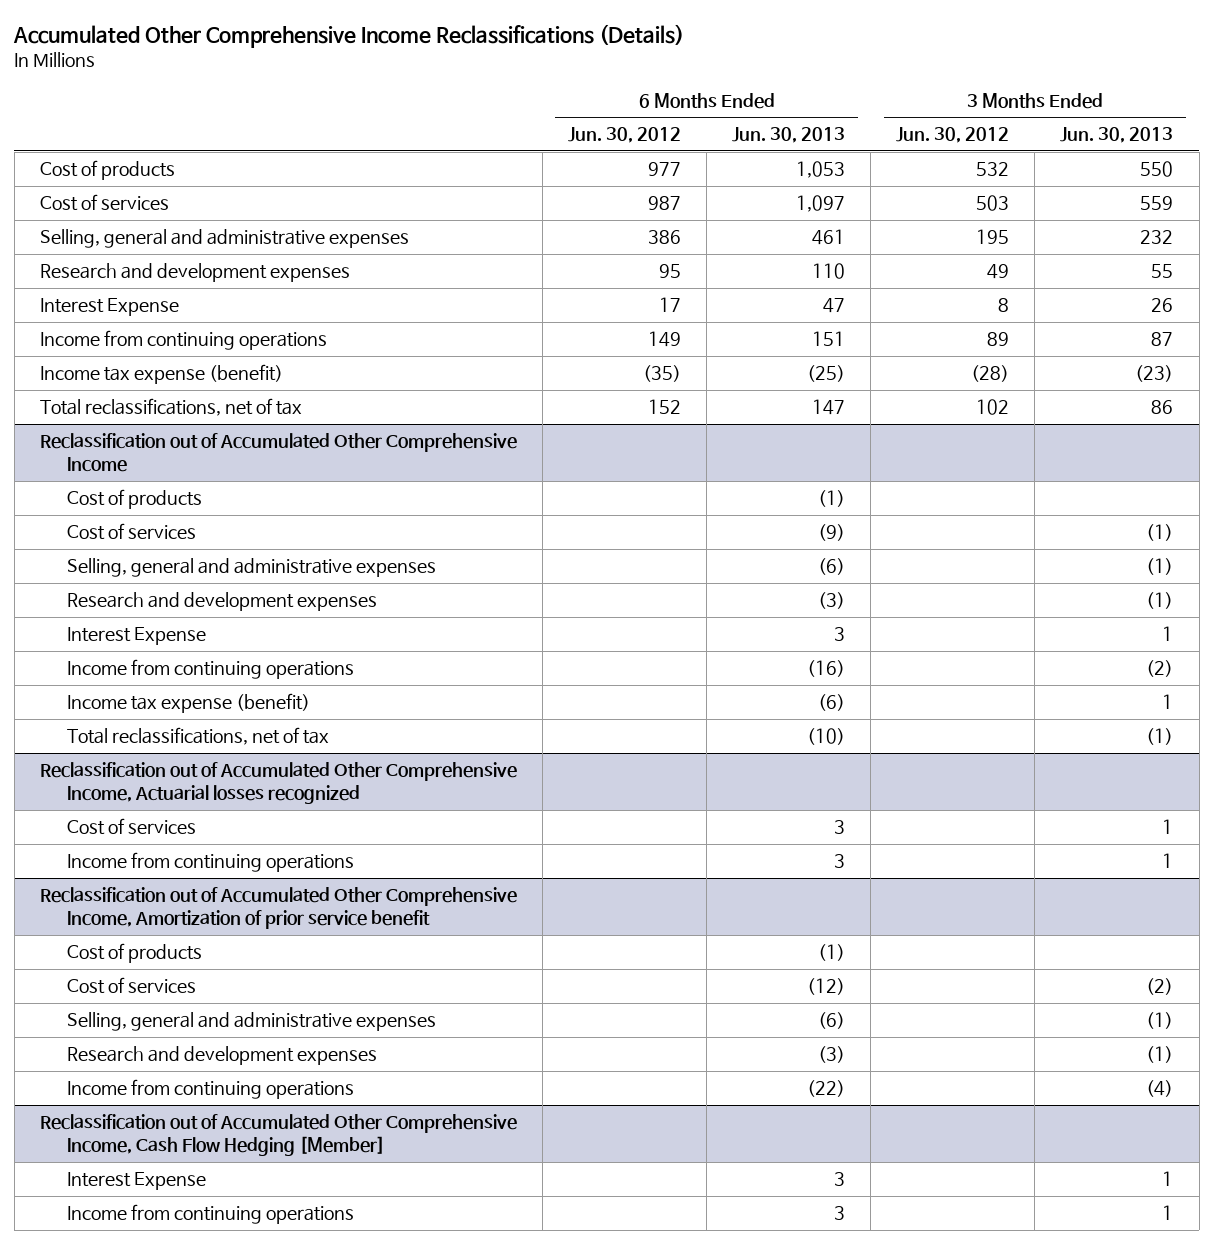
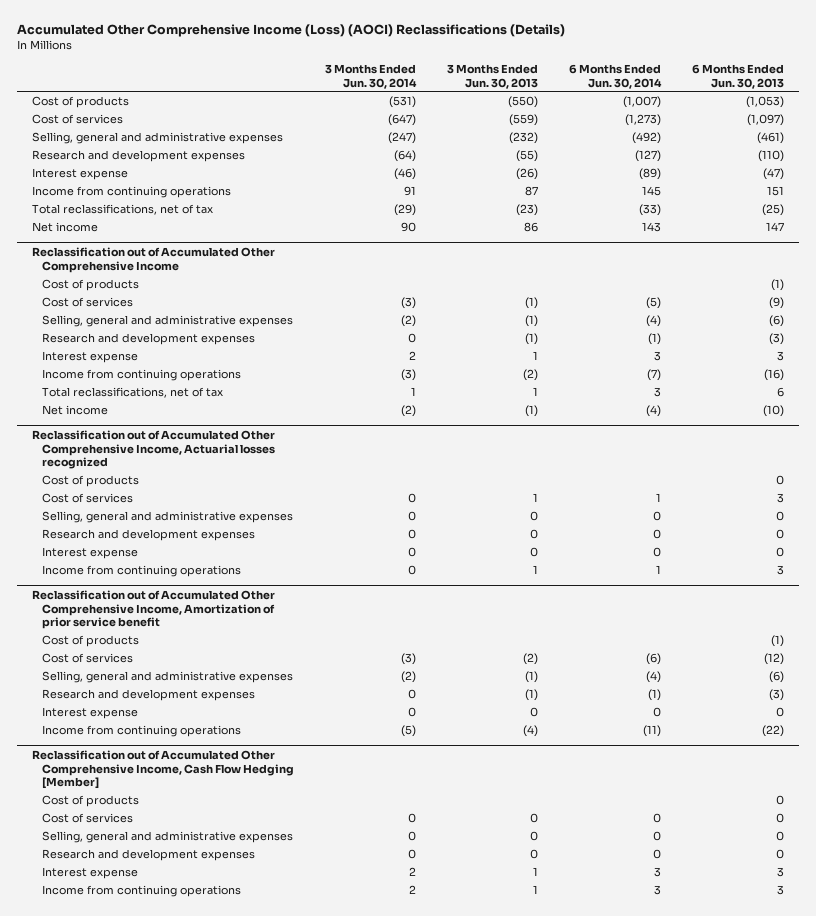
[13,23,685,48] Accumulated Other Comprehensive Income Reclassifications (Details) -> [16,24,565,38] Accumulated Other Comprehensive Income (Loss) (AOCI) Reclassifications (Details)
[568,127,682,144] Jun. 30, 2012 -> none
[896,127,1010,144] Jun. 30, 2012 -> none
none -> [325,63,418,89] 3 Months Ended Jun. 30, 2014
none -> [569,63,663,89] 6 Months Ended Jun. 30, 2014
[796,161,846,179] 1,053 -> [745,95,784,108] (1,053)
[1140,161,1174,178] 550 -> [508,95,539,108] (550)
[796,195,846,213] 1,097 -> [746,113,784,126] (1,097)
[1140,196,1174,211] 559 -> [509,113,539,126] (559)
[812,229,846,246] 461 -> [756,131,784,144] (461)
[1140,230,1174,245] 232 -> [509,131,539,144] (232)
[812,263,846,280] 110 -> [757,149,784,162] (110)
[1151,264,1174,279] 55 -> [516,149,539,162] (55)
[40,298,180,317] Interest Expense -> [32,167,129,180] Interest expense
[823,298,846,314] 47 -> [762,167,784,180] (47)
[1151,298,1174,313] 26 -> [516,167,539,180] (26)
[40,364,284,385] Income tax expense (benefit) -> [32,203,214,215] Total reclassifications, net of tax
[40,398,303,417] Total reclassifications, net of tax -> [32,221,99,232] Net income
[66,627,206,646] Interest Expense -> [42,350,139,363] Interest expense
[66,693,310,714] Income tax expense (benefit) -> none
none -> [42,386,224,398] Total reclassifications, net of tax
[66,727,329,746] Total reclassifications, net of tax -> [42,404,109,415] Net income
none -> [42,474,140,487] Cost of products
none -> [42,510,294,523] Selling, general and administrative expenses
none -> [42,528,256,541] Research and development expenses
none -> [42,546,139,559] Interest expense
none -> [42,706,139,719] Interest expense
none -> [42,794,140,807] Cost of products
none -> [42,812,134,823] Cost of services
none -> [42,830,294,843] Selling, general and administrative expenses
none -> [42,848,256,861] Research and development expenses
[66,1172,206,1191] Interest Expense -> [42,866,139,879] Interest expense

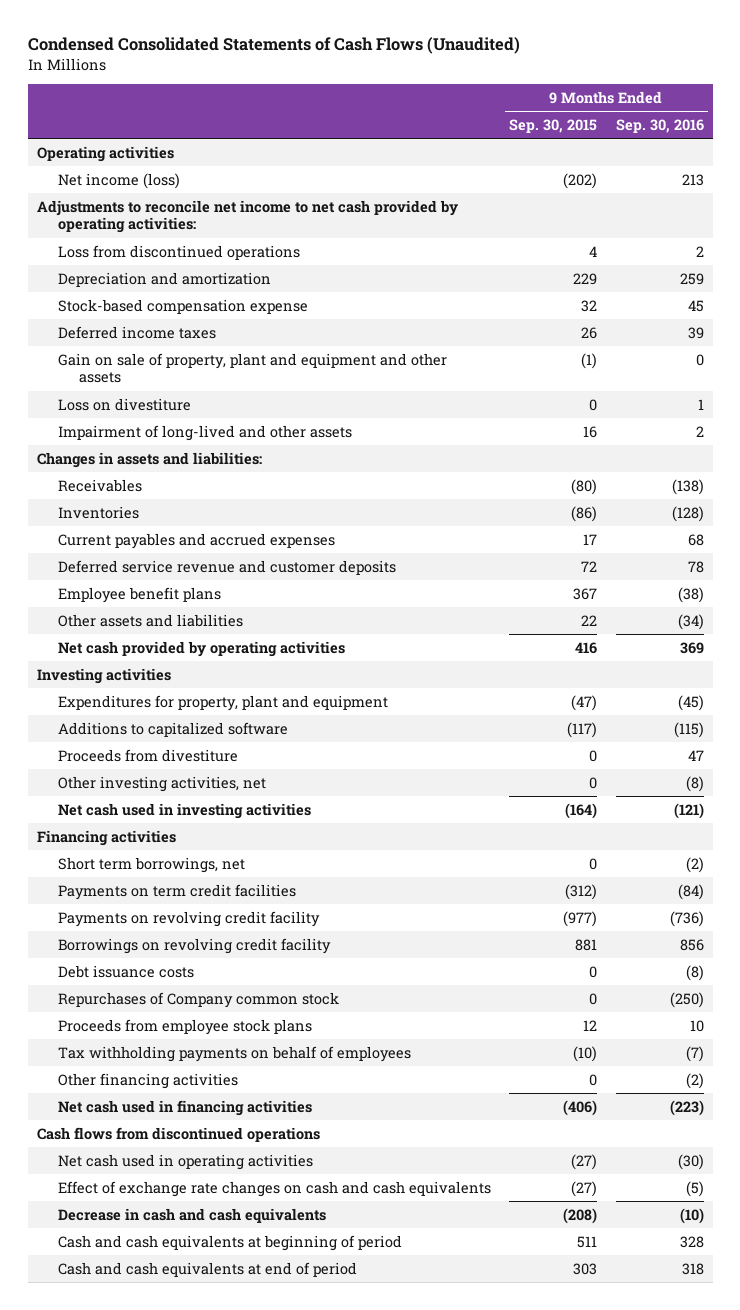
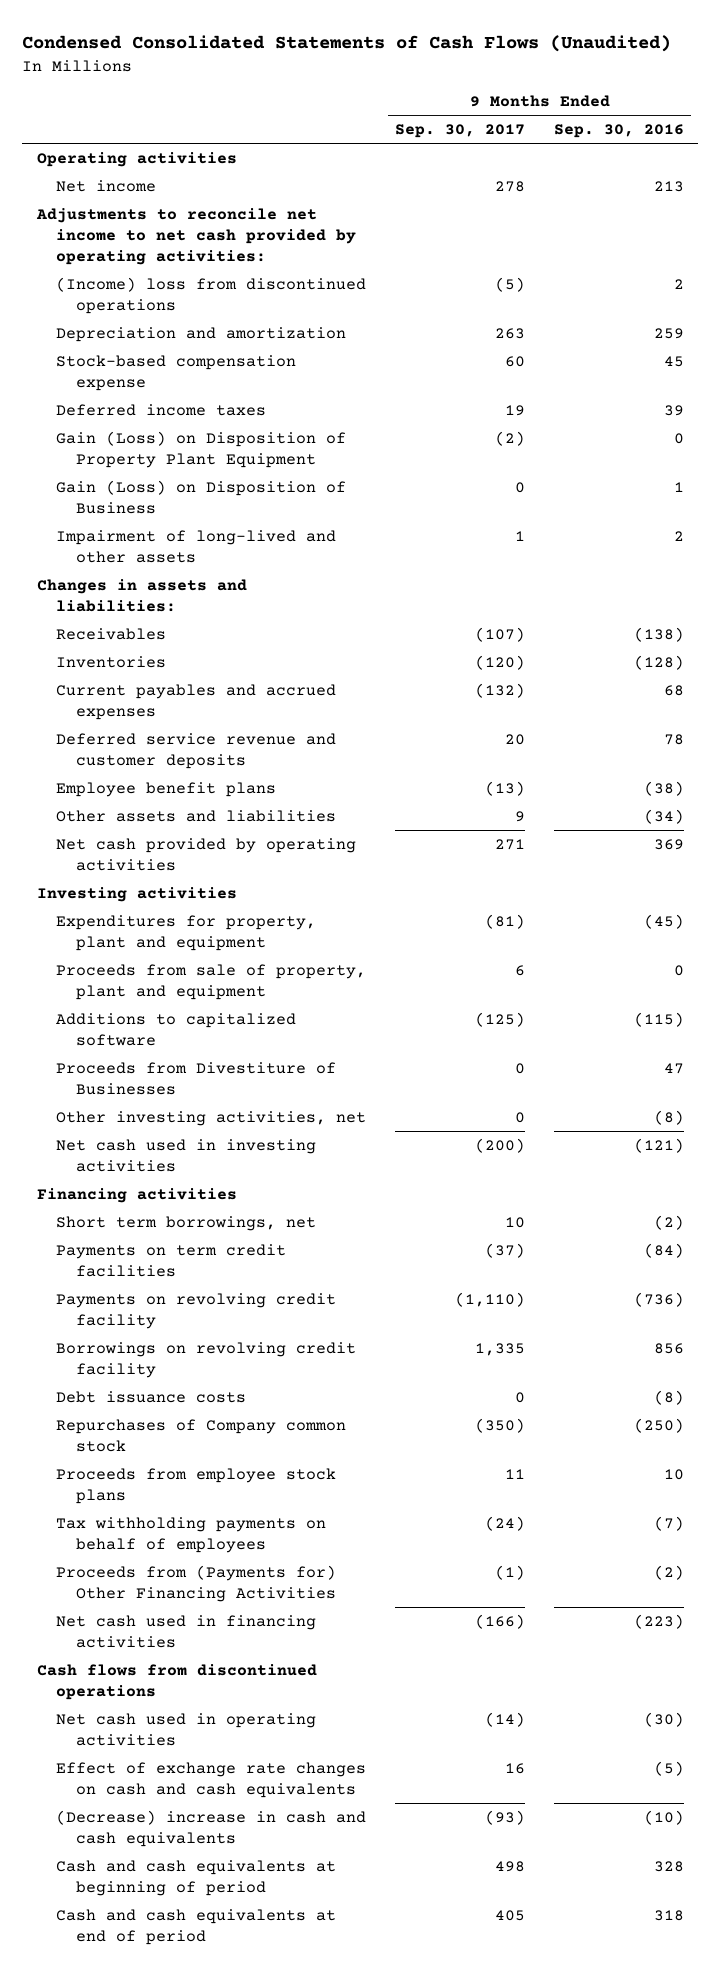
[509,118,598,133] Sep. 30, 2015 -> none
none -> [395,124,526,139] Sep. 30, 2017
[58,172,181,189] Net income (loss) -> [56,179,157,192] Net income
[58,244,301,260] Loss from discontinued operations -> [56,276,367,314] (Income) loss from discontinued operations
[58,352,448,384] Gain on sale of property, plant and equipment and other assets -> [56,430,347,468] Gain (Loss) on Disposition of Property Plant Equipment
[58,397,192,411] Loss on divestiture -> [56,479,347,514] Gain (Loss) on Disposition of Business
none -> [56,963,367,1000] Proceeds from sale of property, plant and equipment
[58,748,239,762] Proceeds from divestiture -> [56,1061,337,1095] Proceeds from Divestiture of Businesses
[58,1072,239,1089] Other financing activities -> [56,1564,337,1602] Proceeds from (Payments for) Other Financing Activities
[58,1207,327,1223] Decrease in cash and cash equivalents -> [56,1809,367,1847] (Decrease) increase in cash and cash equivalents

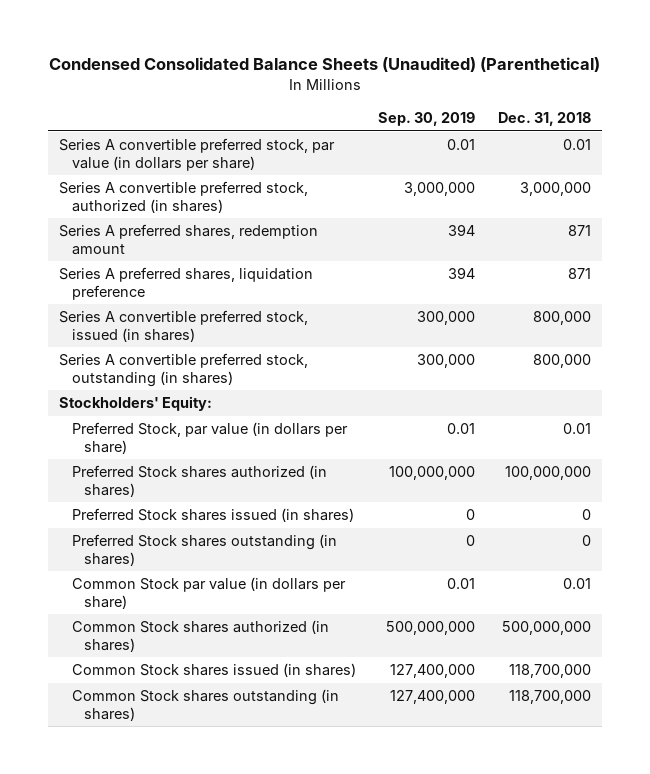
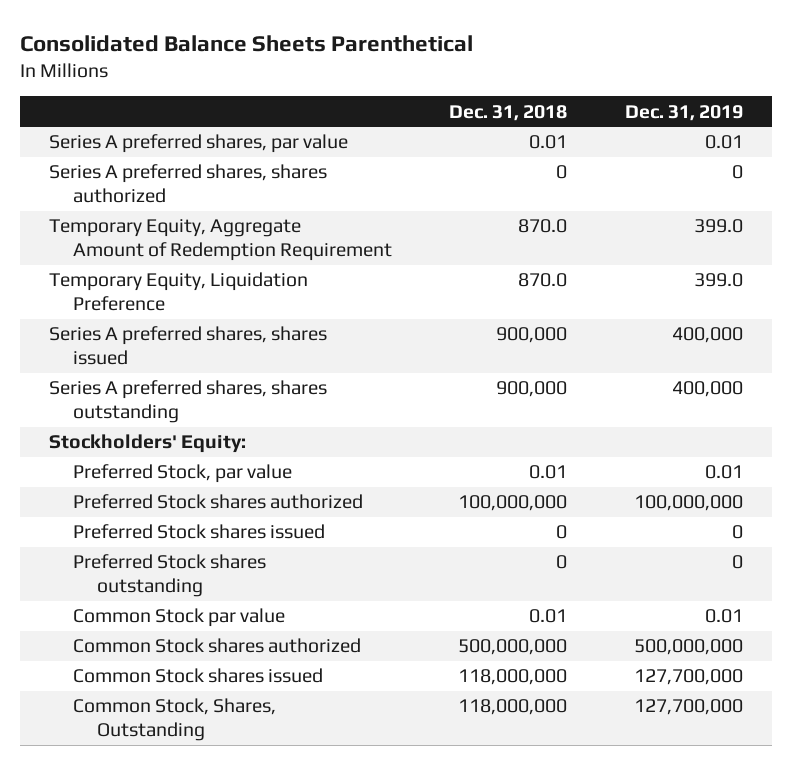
[48,57,600,73] Condensed Consolidated Balance Sheets (Unaudited) (Parenthetical) -> [20,34,474,52] Consolidated Balance Sheets Parenthetical
[378,111,476,126] Sep. 30, 2019 -> none
none -> [624,104,743,121] Dec. 31, 2019
[58,224,318,255] Series A preferred shares, redemption amount -> none
[58,138,335,171] Series A convertible preferred stock, par value (in dollars per share) -> [49,134,349,154] Series A preferred shares, par value
[58,181,308,213] Series A convertible preferred stock, authorized (in shares) -> [49,164,328,204] Series A preferred shares, shares authorized
[519,182,591,197] 3,000,000 -> [556,165,568,180] 0
none -> [49,219,392,262] Temporary Equity, Aggregate Amount of Redemption Requirement
[58,267,313,300] Series A preferred shares, liquidation preference -> [49,272,309,312] Temporary Equity, Liquidation Preference
[567,268,591,280] 871 -> [518,273,568,288] 870.0
[58,310,308,342] Series A convertible preferred stock, issued (in shares) -> [49,326,328,366] Series A preferred shares, shares issued
[532,311,591,326] 800,000 -> [496,327,568,344] 900,000
[58,353,308,387] Series A convertible preferred stock, outstanding (in shares) -> [49,380,328,424] Series A preferred shares, shares outstanding
[532,354,591,369] 800,000 -> [496,381,568,398] 900,000
[71,422,348,454] Preferred Stock, par value (in dollars per share) -> [72,464,292,484] Preferred Stock, par value
[71,465,327,497] Preferred Stock shares authorized (in shares) -> [72,494,363,510] Preferred Stock shares authorized
[71,508,354,523] Preferred Stock shares issued (in shares) -> [72,524,325,540] Preferred Stock shares issued
[71,534,337,566] Preferred Stock shares outstanding (in shares) -> [72,554,266,598] Preferred Stock shares outstanding
[71,577,346,609] Common Stock par value (in dollars per share) -> [72,608,285,628] Common Stock par value
[71,620,329,652] Common Stock shares authorized (in shares) -> [72,638,361,654] Common Stock shares authorized
[71,663,356,678] Common Stock shares issued (in shares) -> [72,668,323,684] Common Stock shares issued
[508,664,591,679] 118,700,000 -> [458,669,568,686] 118,000,000
[71,689,339,721] Common Stock shares outstanding (in shares) -> [72,698,276,742] Common Stock, Shares, Outstanding
[508,690,591,705] 118,700,000 -> [458,699,568,716] 118,000,000

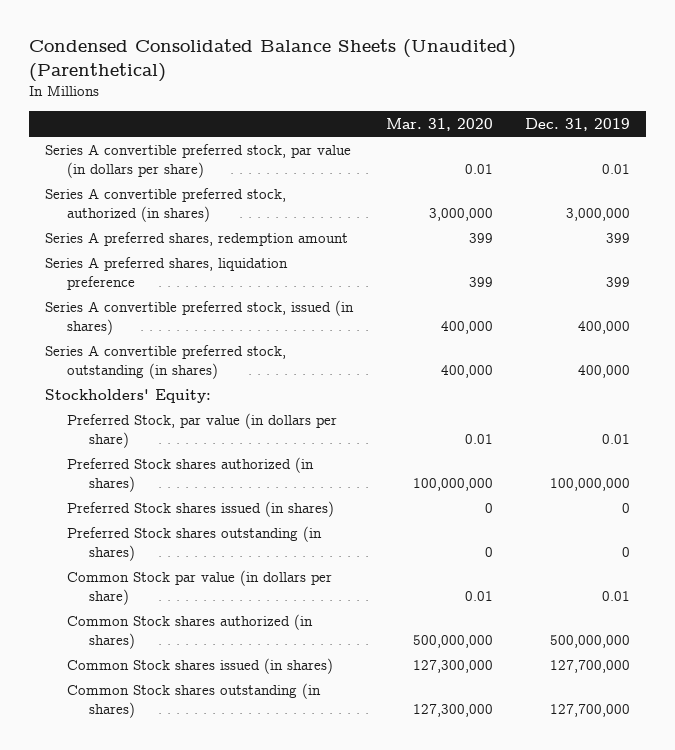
[20,34,474,52] Consolidated Balance Sheets Parenthetical -> [28,39,516,82] Condensed Consolidated Balance Sheets (Unaudited) (Parenthetical)
[449,104,568,121] Dec. 31, 2018 -> none
none -> [385,118,493,132] Mar. 31, 2020
[49,219,392,262] Temporary Equity, Aggregate Amount of Redemption Requirement -> none
[49,134,349,154] Series A preferred shares, par value -> [45,143,352,179] Series A convertible preferred stock, par value (in dollars per share)
[49,164,328,204] Series A preferred shares, shares authorized -> [45,187,287,223] Series A convertible preferred stock, authorized (in shares)
[731,165,743,180] 0 -> [565,208,630,222] 3,000,000
none -> [45,231,349,246] Series A preferred shares, redemption amount
[49,272,309,312] Temporary Equity, Liquidation Preference -> [45,256,289,291] Series A preferred shares, liquidation preference
[693,273,743,288] 399.0 -> [605,277,630,288] 399
[49,326,328,366] Series A preferred shares, shares issued -> [45,299,355,336] Series A convertible preferred stock, issued (in shares)
[49,380,328,424] Series A preferred shares, shares outstanding -> [45,344,287,380] Series A convertible preferred stock, outstanding (in shares)
[72,464,292,484] Preferred Stock, par value -> [67,412,338,449] Preferred Stock, par value (in dollars per share)
[72,494,363,510] Preferred Stock shares authorized -> [67,456,315,493] Preferred Stock shares authorized (in shares)
[72,524,325,540] Preferred Stock shares issued -> [67,500,335,517] Preferred Stock shares issued (in shares)
[72,554,266,598] Preferred Stock shares outstanding -> [67,525,323,562] Preferred Stock shares outstanding (in shares)
[72,608,285,628] Common Stock par value -> [67,569,333,606] Common Stock par value (in dollars per share)
[72,638,361,654] Common Stock shares authorized -> [67,613,314,650] Common Stock shares authorized (in shares)
[72,668,323,684] Common Stock shares issued -> [67,657,334,674] Common Stock shares issued (in shares)
[72,698,276,742] Common Stock, Shares, Outstanding -> [67,682,322,719] Common Stock shares outstanding (in shares)

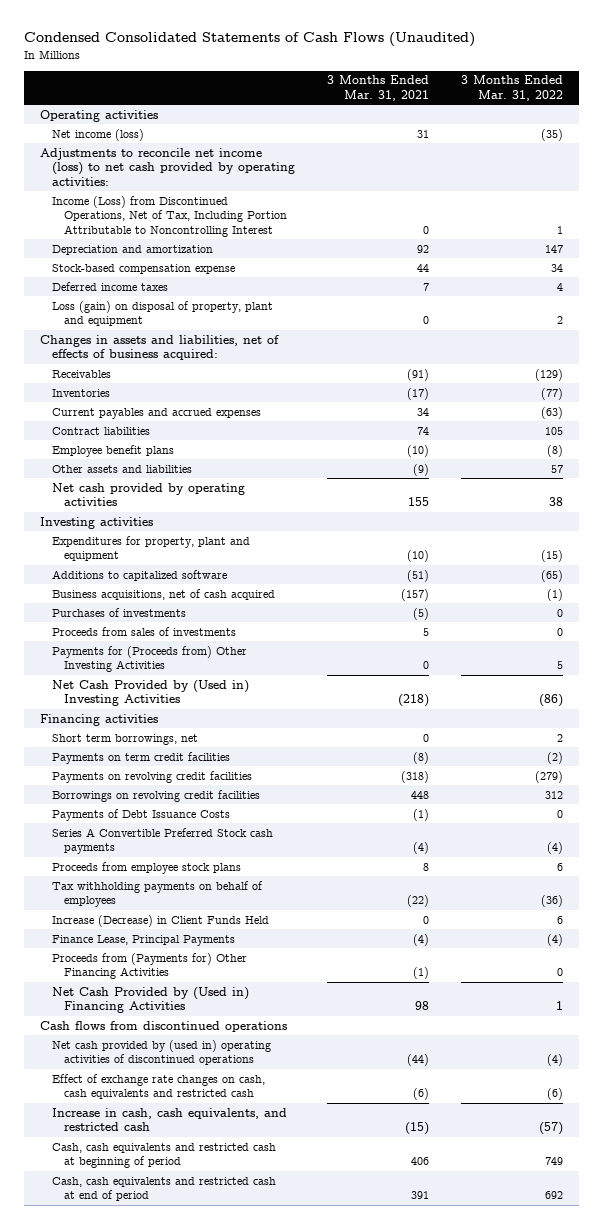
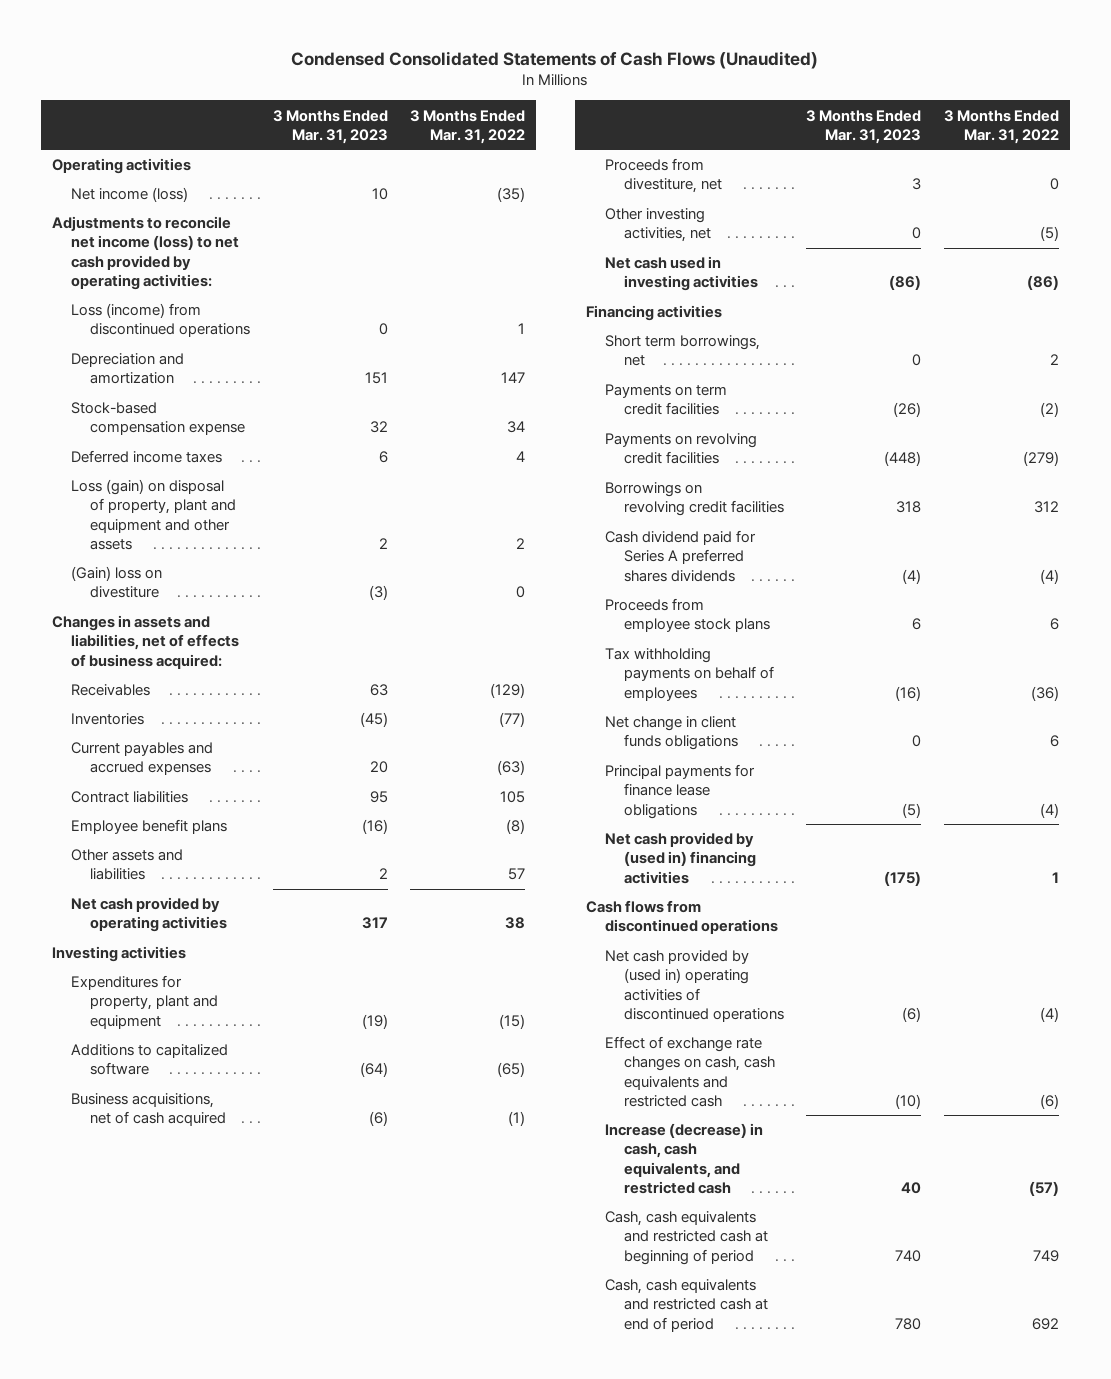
[326,75,429,101] 3 Months Ended Mar. 31, 2021 -> none
none -> [272,109,388,144] 3 Months Ended Mar. 31, 2023
[51,195,287,237] Income (Loss) from Discontinued Operations, Net of Tax, Including Portion Attributable to Noncontrolling Interest -> [71,303,251,338] Loss (income) from discontinued operations
[51,300,273,327] Loss (gain) on disposal of property, plant and equipment -> [71,479,237,551] Loss (gain) on disposal of property, plant and equipment and other assets
none -> [71,566,163,599] (Gain) loss on divestiture
[51,607,186,617] Purchases of investments -> none
[51,626,236,636] Proceeds from sales of investments -> none
none -> [604,158,722,194] Proceeds from divestiture, net
[51,645,247,673] Payments for (Proceeds from) Other Investing Activities -> [604,208,711,243] Other investing activities, net
[556,661,563,670] 5 -> [1039,226,1059,242] (5)
[51,679,249,707] Net Cash Provided by (Used in) Investing Activities -> [604,256,758,292] Net cash used in investing activities
[51,808,230,821] Payments of Debt Issuance Costs -> none
[51,827,273,855] Series A Convertible Preferred Stock cash payments -> [604,530,756,582] Cash dividend paid for Series A preferred shares dividends
[51,952,247,980] Proceeds from (Payments for) Other Financing Activities -> none
[51,914,269,927] Increase (Decrease) in Client Funds Held -> [604,716,738,751] Net change in client funds obligations
[51,934,235,946] Finance Lease, Principal Payments -> [604,764,755,819] Principal payments for finance lease obligations
[51,986,249,1014] Net Cash Provided by (Used in) Financing Activities -> [604,832,756,884] Net cash provided by (used in) financing activities
[51,1107,287,1132] Increase in cash, cash equivalents, and restricted cash -> [604,1123,763,1195] Increase (decrease) in cash, cash equivalents, and restricted cash

